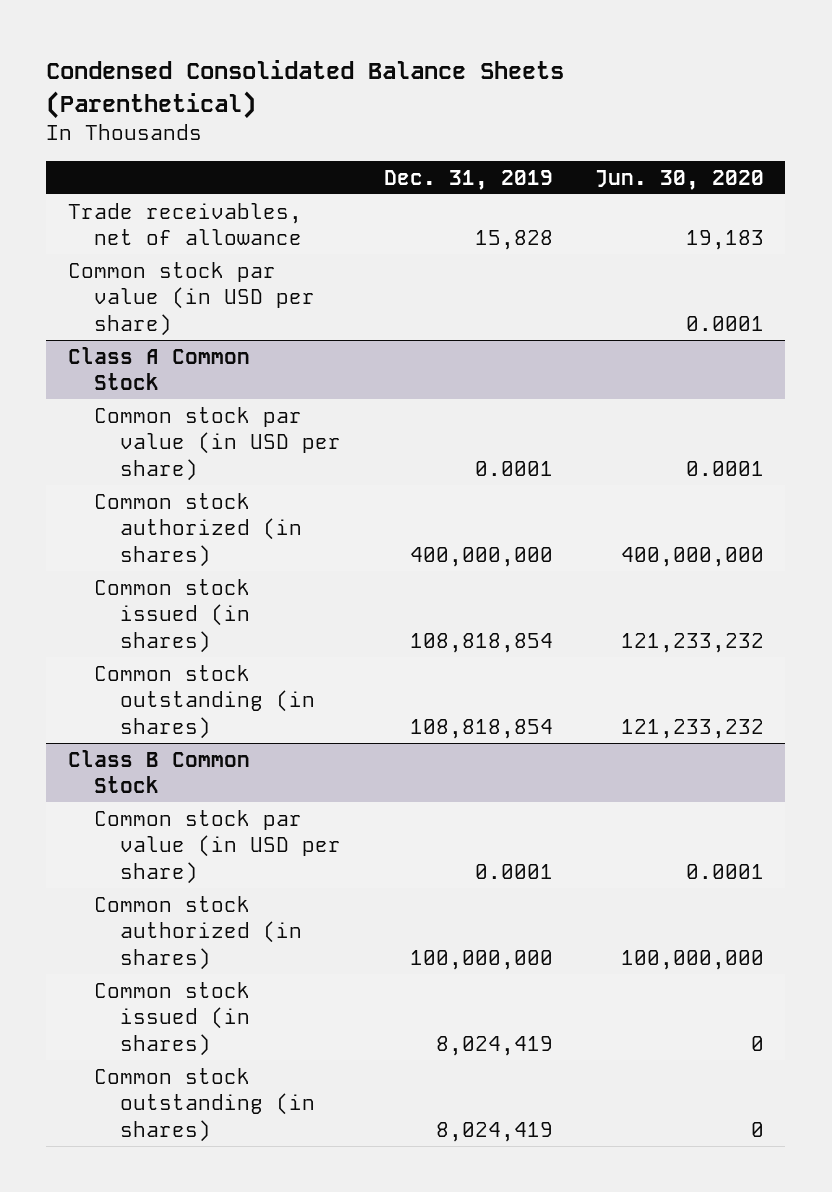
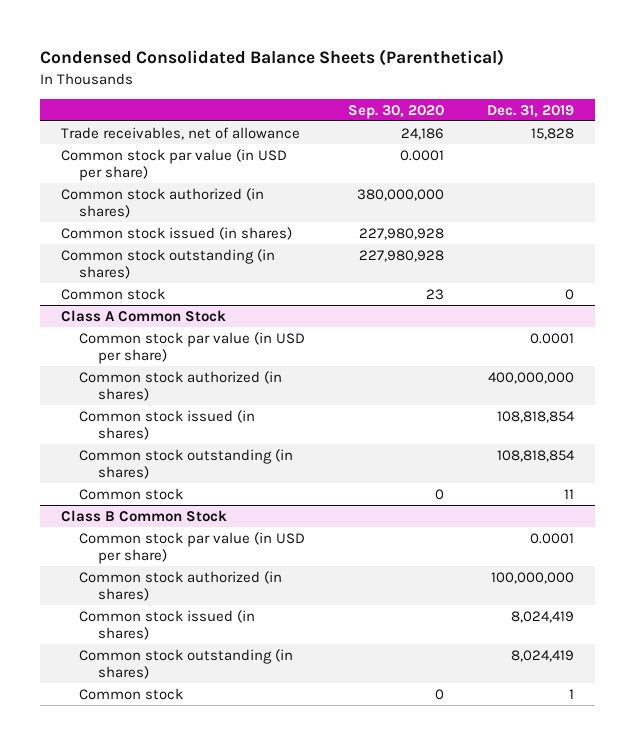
[595,169,765,190] Jun. 30, 2020 -> none
none -> [348,104,445,119] Sep. 30, 2020
none -> [61,187,265,219] Common stock authorized (in shares)
none -> [61,226,293,240] Common stock issued (in shares)
none -> [61,248,276,280] Common stock outstanding (in shares)
none -> [61,287,166,300] Common stock
none -> [79,487,184,500] Common stock
none -> [79,687,184,700] Common stock

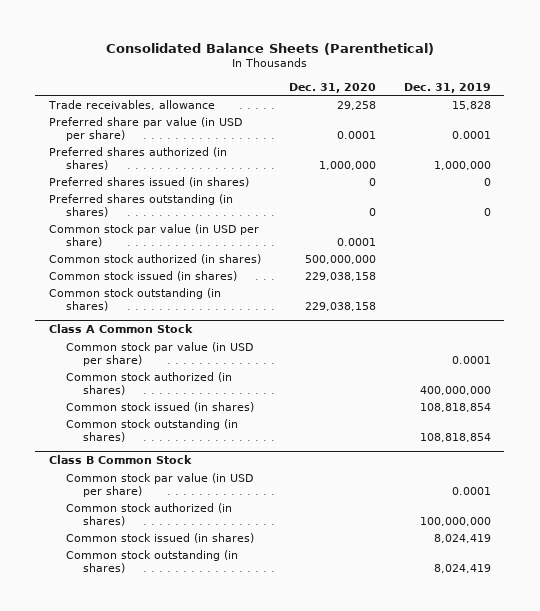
[39,49,504,67] Condensed Consolidated Balance Sheets (Parenthetical) -> [105,42,434,55] Consolidated Balance Sheets (Parenthetical)
[348,104,445,119] Sep. 30, 2020 -> none
none -> [288,82,376,93] Dec. 31, 2020
[61,126,301,140] Trade receivables, net of allowance -> [48,99,216,110] Trade receivables, allowance
none -> [49,116,243,141] Preferred share par value (in USD per share)
none -> [49,146,228,170] Preferred shares authorized (in shares)
none -> [49,176,250,187] Preferred shares issued (in shares)
none -> [49,193,234,217] Preferred shares outstanding (in shares)
[61,287,166,300] Common stock -> none
[79,487,184,500] Common stock -> none
[79,687,184,700] Common stock -> none

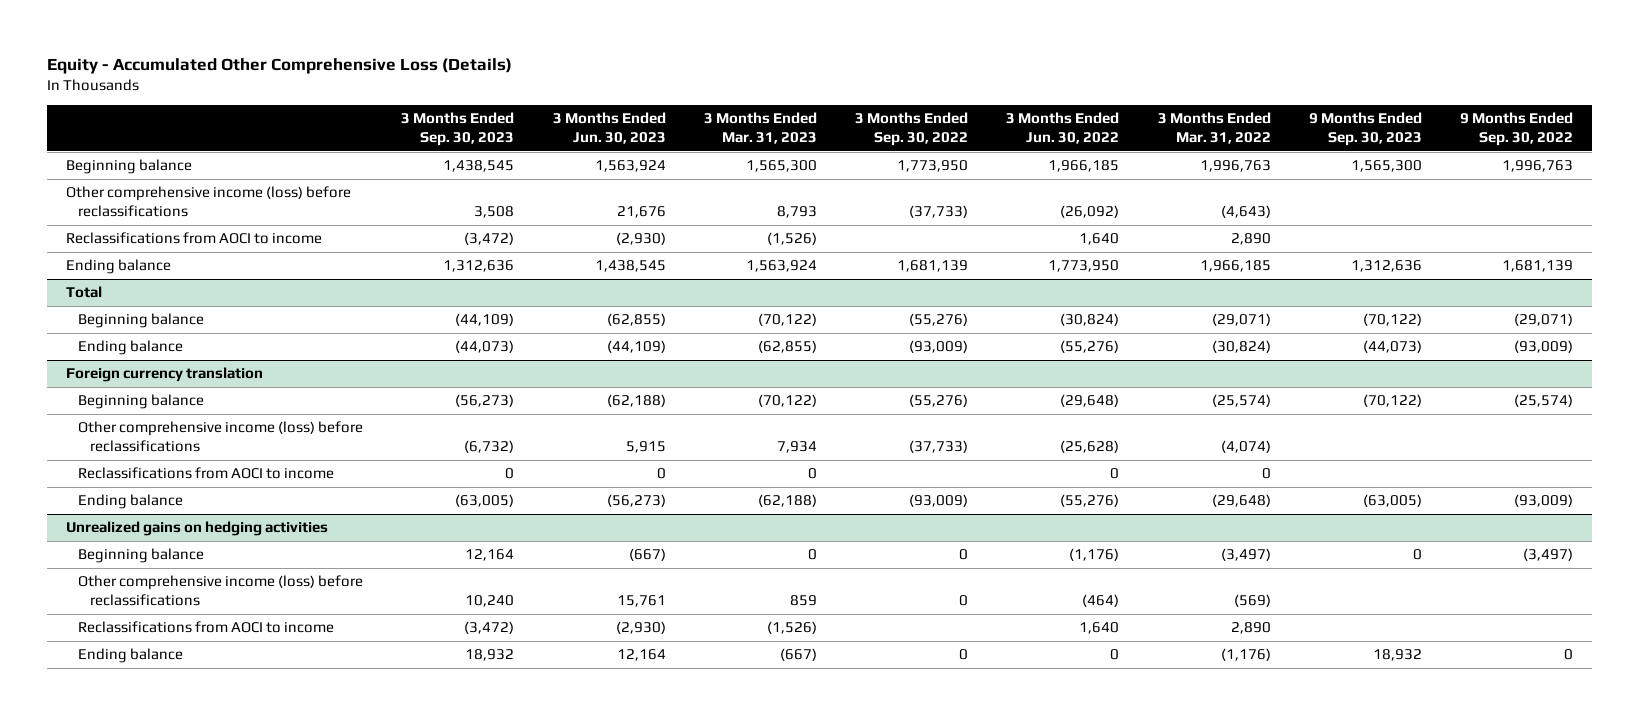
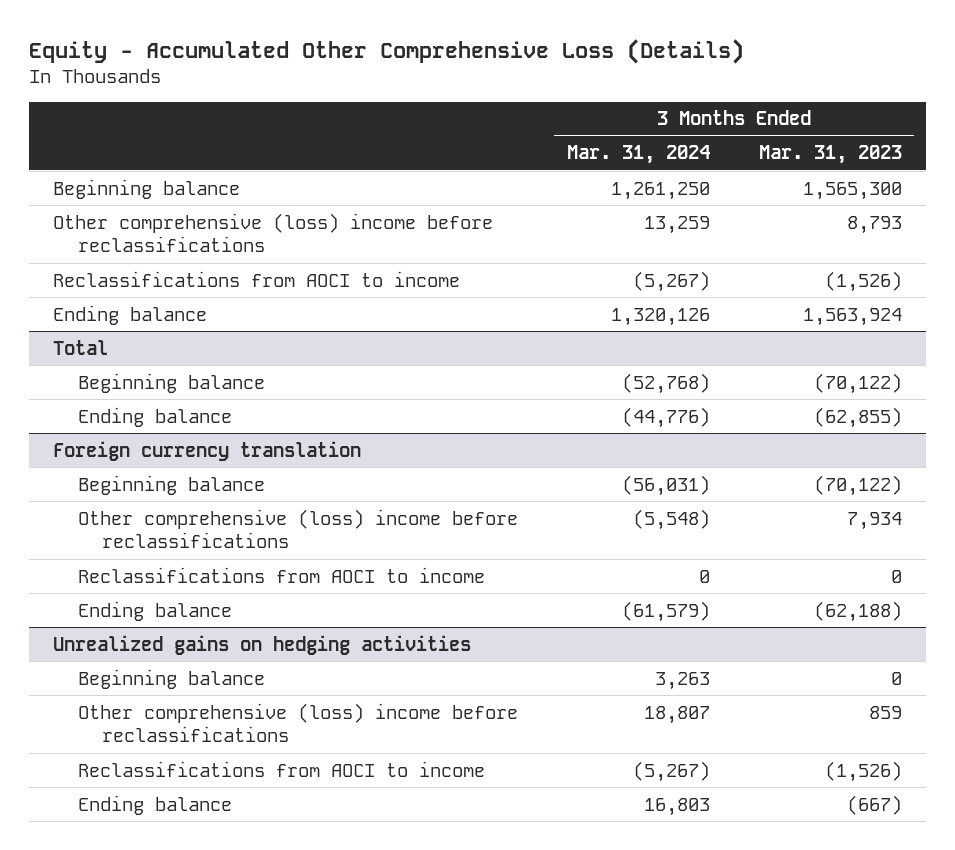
[401,112,515,146] 3 Months Ended Sep. 30, 2023 -> none
[552,112,666,144] 3 Months Ended Jun. 30, 2023 -> none
[855,112,969,146] 3 Months Ended Sep. 30, 2022 -> none
[1006,112,1120,144] 3 Months Ended Jun. 30, 2022 -> none
[1157,112,1271,144] 3 Months Ended Mar. 31, 2022 -> none
[1308,112,1422,146] 9 Months Ended Sep. 30, 2023 -> none
[1460,112,1574,146] 9 Months Ended Sep. 30, 2022 -> none
none -> [566,145,710,165] Mar. 31, 2024
[66,186,352,217] Other comprehensive income (loss) before reclassifications -> [53,212,494,253] Other comprehensive (loss) income before reclassifications
[78,421,364,452] Other comprehensive income (loss) before reclassifications -> [77,508,518,549] Other comprehensive (loss) income before reclassifications
[78,575,364,606] Other comprehensive income (loss) before reclassifications -> [77,702,518,743] Other comprehensive (loss) income before reclassifications

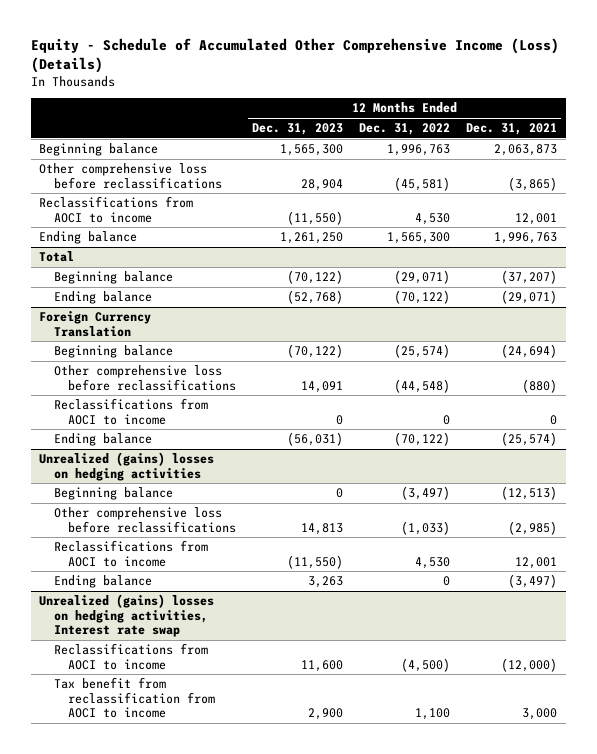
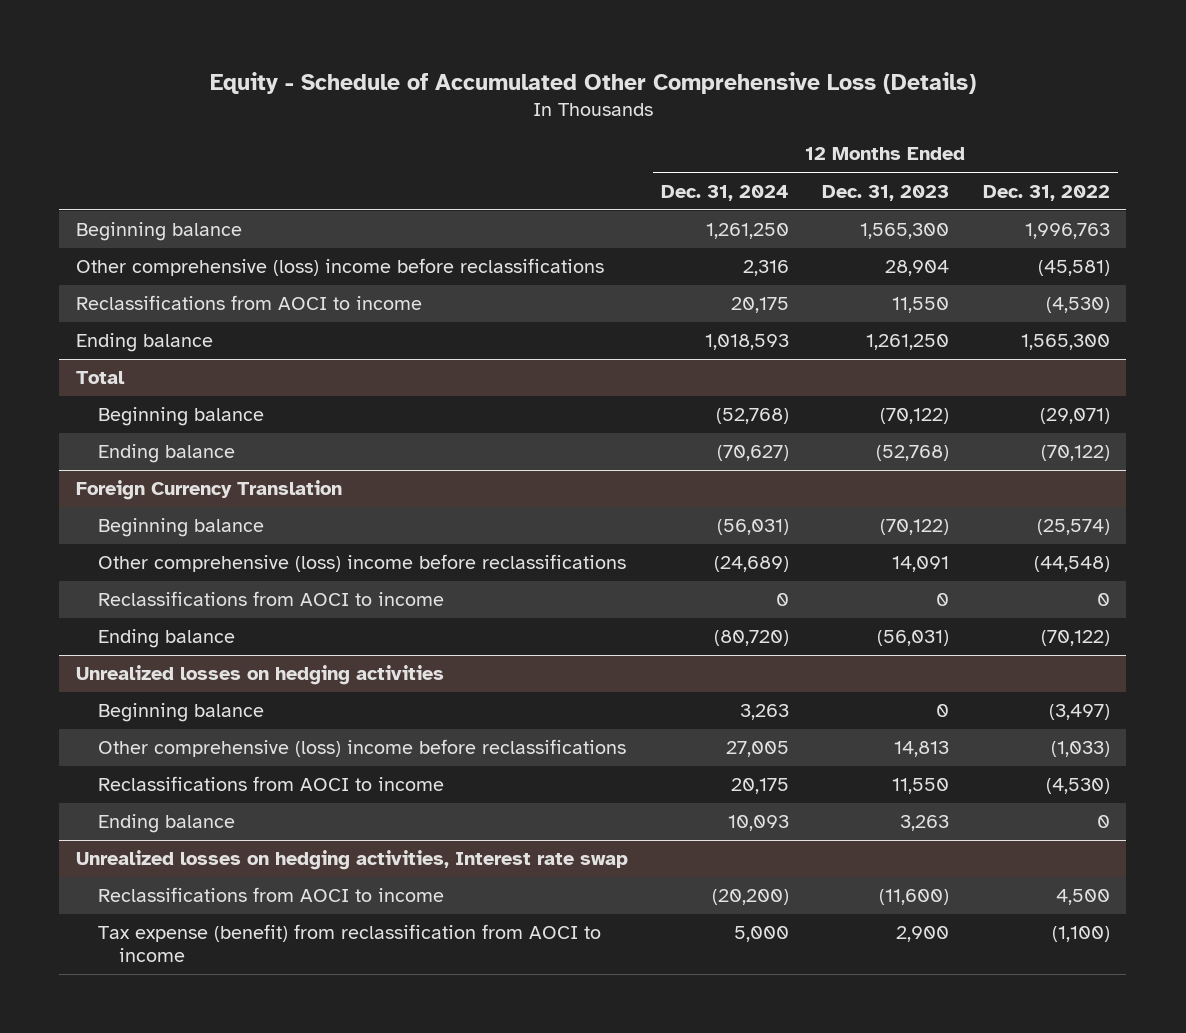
[31,38,560,74] Equity - Schedule of Accumulated Other Comprehensive Income (Loss) (Details) -> [209,71,976,94] Equity - Schedule of Accumulated Other Comprehensive Loss (Details)
[466,123,558,136] Dec. 31, 2021 -> none
none -> [661,184,790,201] Dec. 31, 2024
[39,163,222,189] Other comprehensive loss before reclassifications -> [76,258,605,277] Other comprehensive (loss) income before reclassifications
[287,210,344,225] (11,550) -> [892,297,950,314] 11,550
[415,212,451,225] 4,530 -> [1045,297,1110,314] (4,530)
[53,365,237,391] Other comprehensive loss before reclassifications -> [97,554,626,573] Other comprehensive (loss) income before reclassifications
[39,452,215,481] Unrealized (gains) losses on hedging activities -> [76,665,445,686] Unrealized losses on hedging activities
[53,507,237,533] Other comprehensive loss before reclassifications -> [97,739,626,758] Other comprehensive (loss) income before reclassifications
[287,554,344,569] (11,550) -> [892,778,950,795] 11,550
[415,556,451,569] 4,530 -> [1045,778,1110,795] (4,530)
[39,594,215,638] Unrealized (gains) losses on hedging activities, Interest rate swap -> [76,850,629,871] Unrealized losses on hedging activities, Interest rate swap
[301,659,344,672] 11,600 -> [879,889,950,906] (11,600)
[401,657,451,672] (4,500) -> [1055,889,1110,906] 4,500
[53,677,216,719] Tax benefit from reclassification from AOCI to income -> [97,924,601,963] Tax expense (benefit) from reclassification from AOCI to income
[415,708,451,721] 1,100 -> [1051,926,1110,943] (1,100)

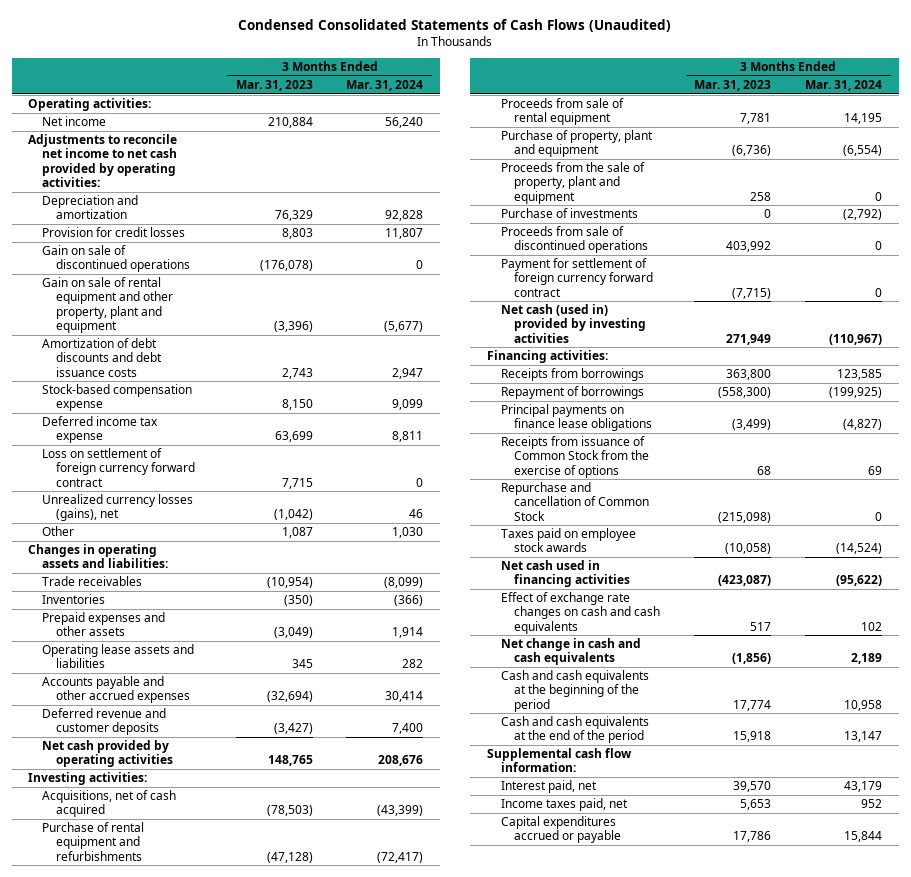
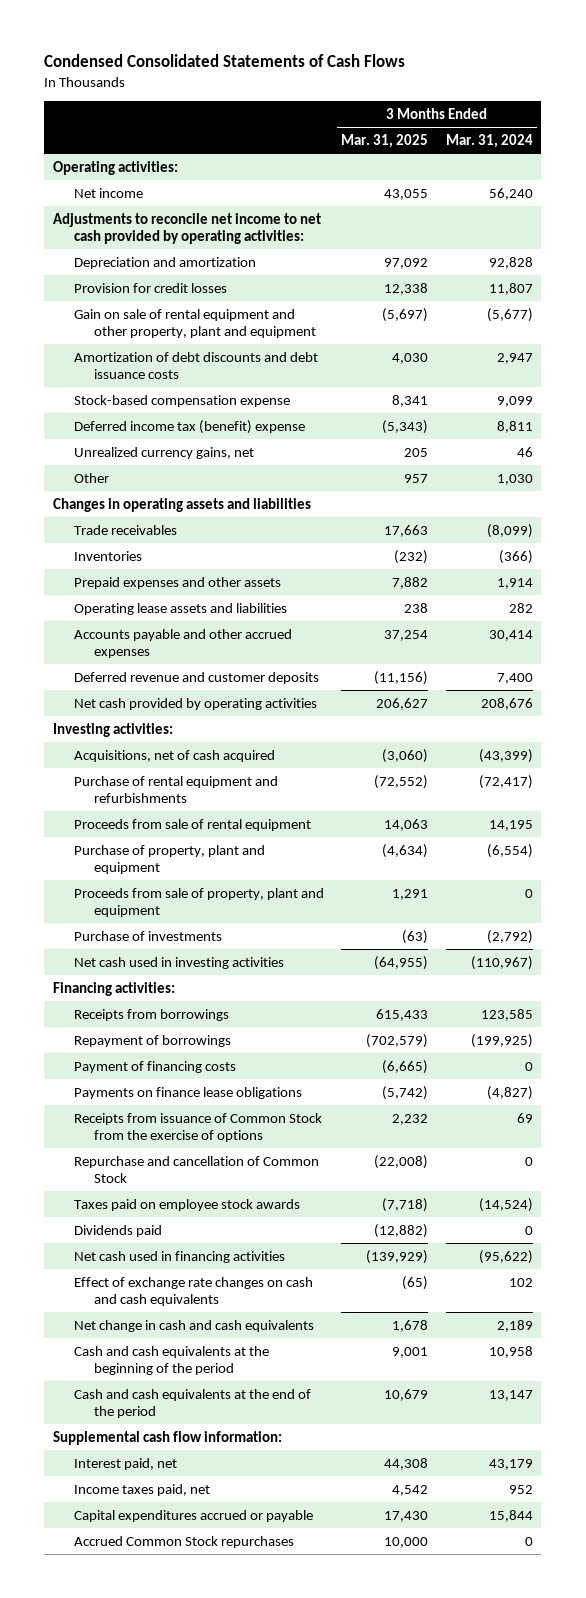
[238,19,672,33] Condensed Consolidated Statements of Cash Flows (Unaudited) -> [44,53,406,67] Condensed Consolidated Statements of Cash Flows
[235,80,313,92] Mar. 31, 2023 -> none
none -> [341,134,429,149] Mar. 31, 2025
[42,245,190,273] Gain on sale of discontinued operations -> none
[42,448,195,487] Loss on settlement of foreign currency forward contract -> none
[42,416,159,444] Deferred income tax expense -> [73,419,305,434] Deferred income tax (benefit) expense
[42,494,194,522] Unrealized currency losses (gains), net -> [73,446,254,459] Unrealized currency gains, net
[28,544,169,569] Changes in operating assets and liabilities: -> [53,497,312,512] Changes in operating assets and liabilities
[500,162,645,204] Proceeds from the sale of property, plant and equipment -> [73,887,324,917] Proceeds from sale of property, plant and equipment
[500,226,649,254] Proceeds from sale of discontinued operations -> none
[500,258,654,297] Payment for settlement of foreign currency forward contract -> none
[500,304,647,343] Net cash (used in) provided by investing activities -> [73,956,284,969] Net cash used in investing activities
none -> [73,1060,236,1073] Payment of financing costs
[500,404,653,432] Principal payments on finance lease obligations -> [73,1086,302,1099] Payments on finance lease obligations
none -> [73,1224,162,1237] Dividends paid
none -> [73,1535,294,1548] Accrued Common Stock repurchases

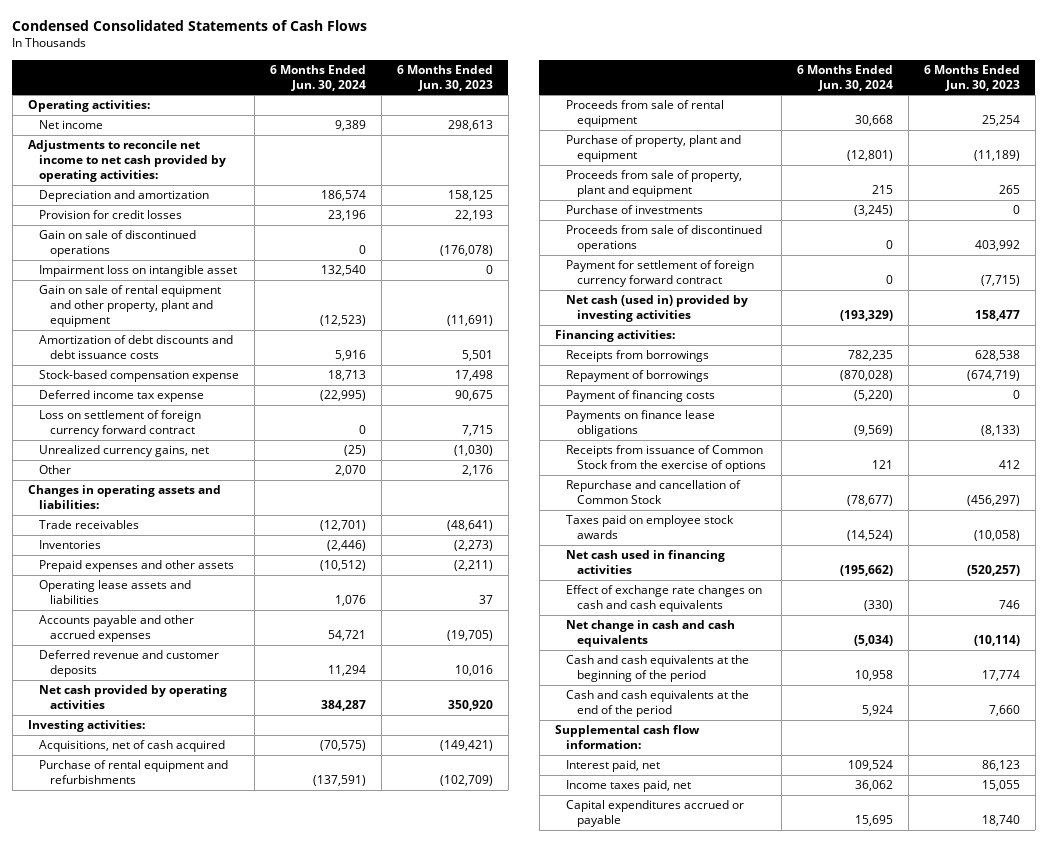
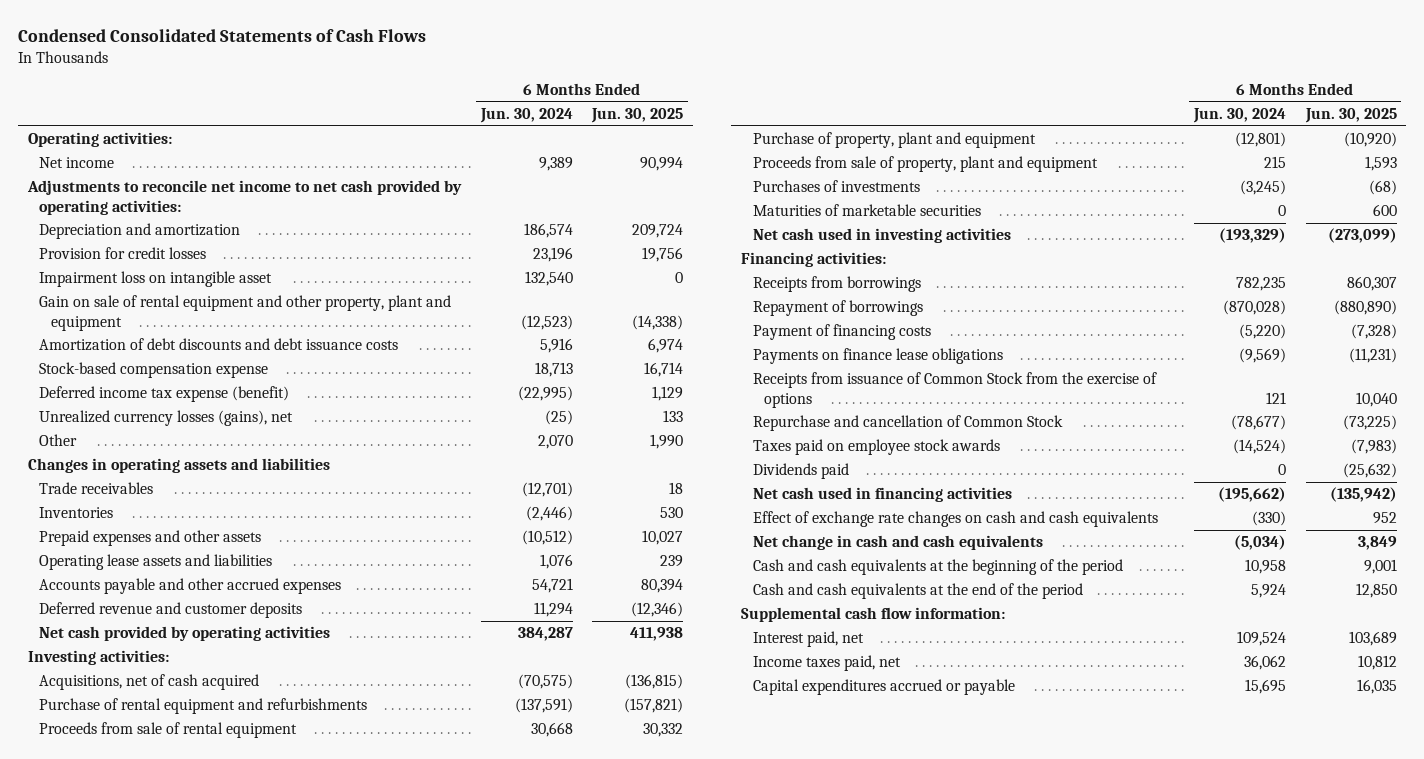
[396,64,493,91] 6 Months Ended Jun. 30, 2023 -> none
none -> [591,107,684,123] Jun. 30, 2025
[38,230,196,258] Gain on sale of discontinued operations -> none
[38,410,201,438] Loss on settlement of foreign currency forward contract -> none
[38,390,204,403] Deferred income tax expense -> [39,386,290,403] Deferred income tax expense (benefit)
[38,445,209,458] Unrealized currency gains, net -> [39,410,294,427] Unrealized currency losses (gains), net
[27,485,221,510] Changes in operating assets and liabilities: -> [27,458,330,474] Changes in operating assets and liabilities
[565,225,762,253] Proceeds from sale of discontinued operations -> none
[565,260,754,288] Payment for settlement of foreign currency forward contract -> none
[565,205,703,215] Purchase of investments -> [752,180,920,193] Purchases of investments
none -> [752,204,981,217] Maturities of marketable securities
[565,295,748,323] Net cash (used in) provided by investing activities -> [752,228,1011,244] Net cash used in investing activities
none -> [752,463,849,480] Dividends paid

